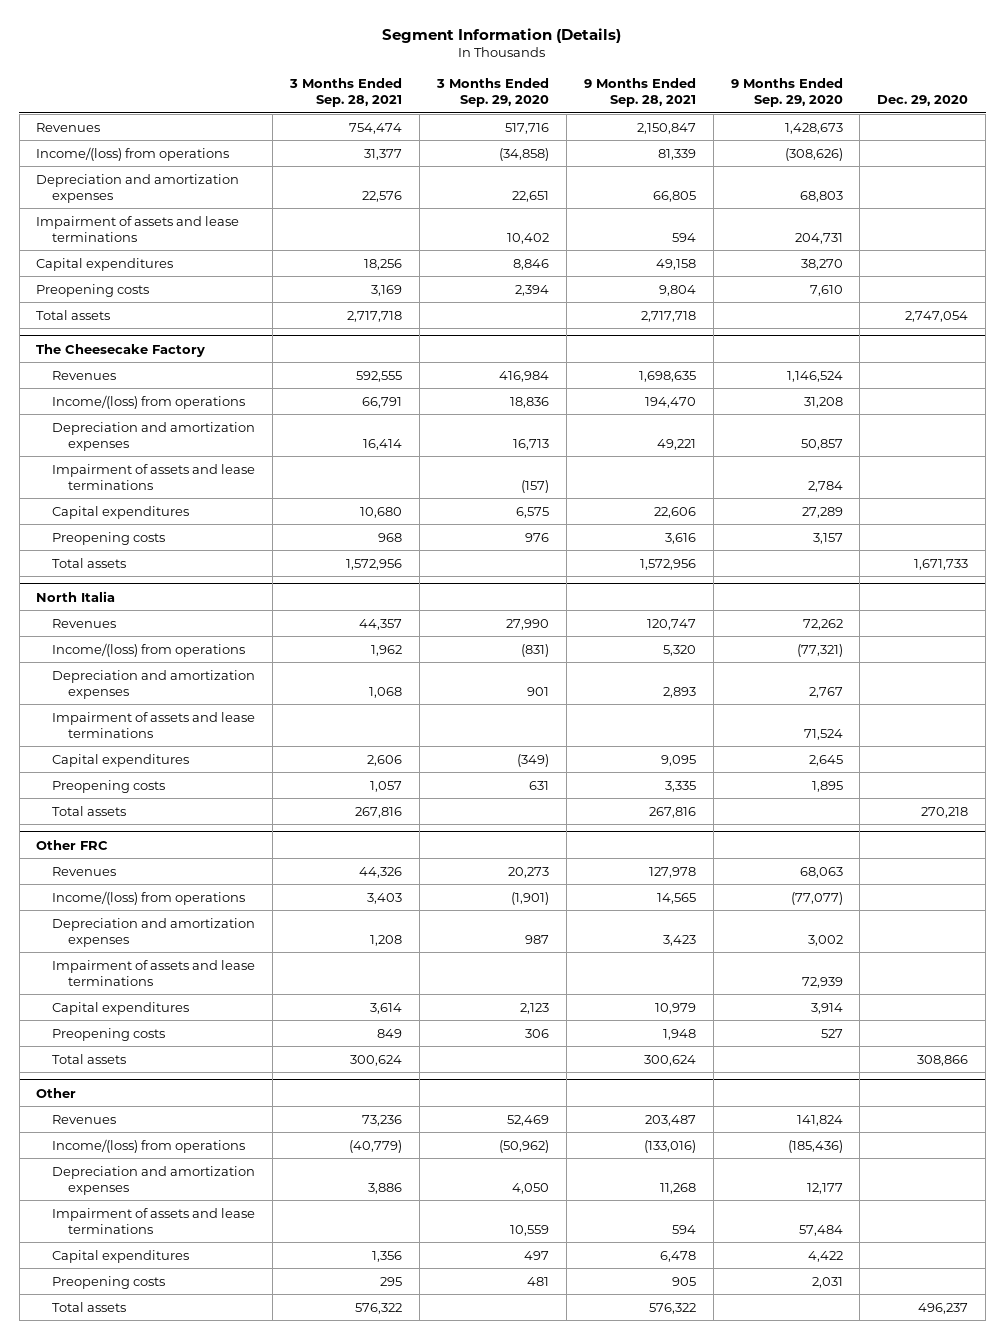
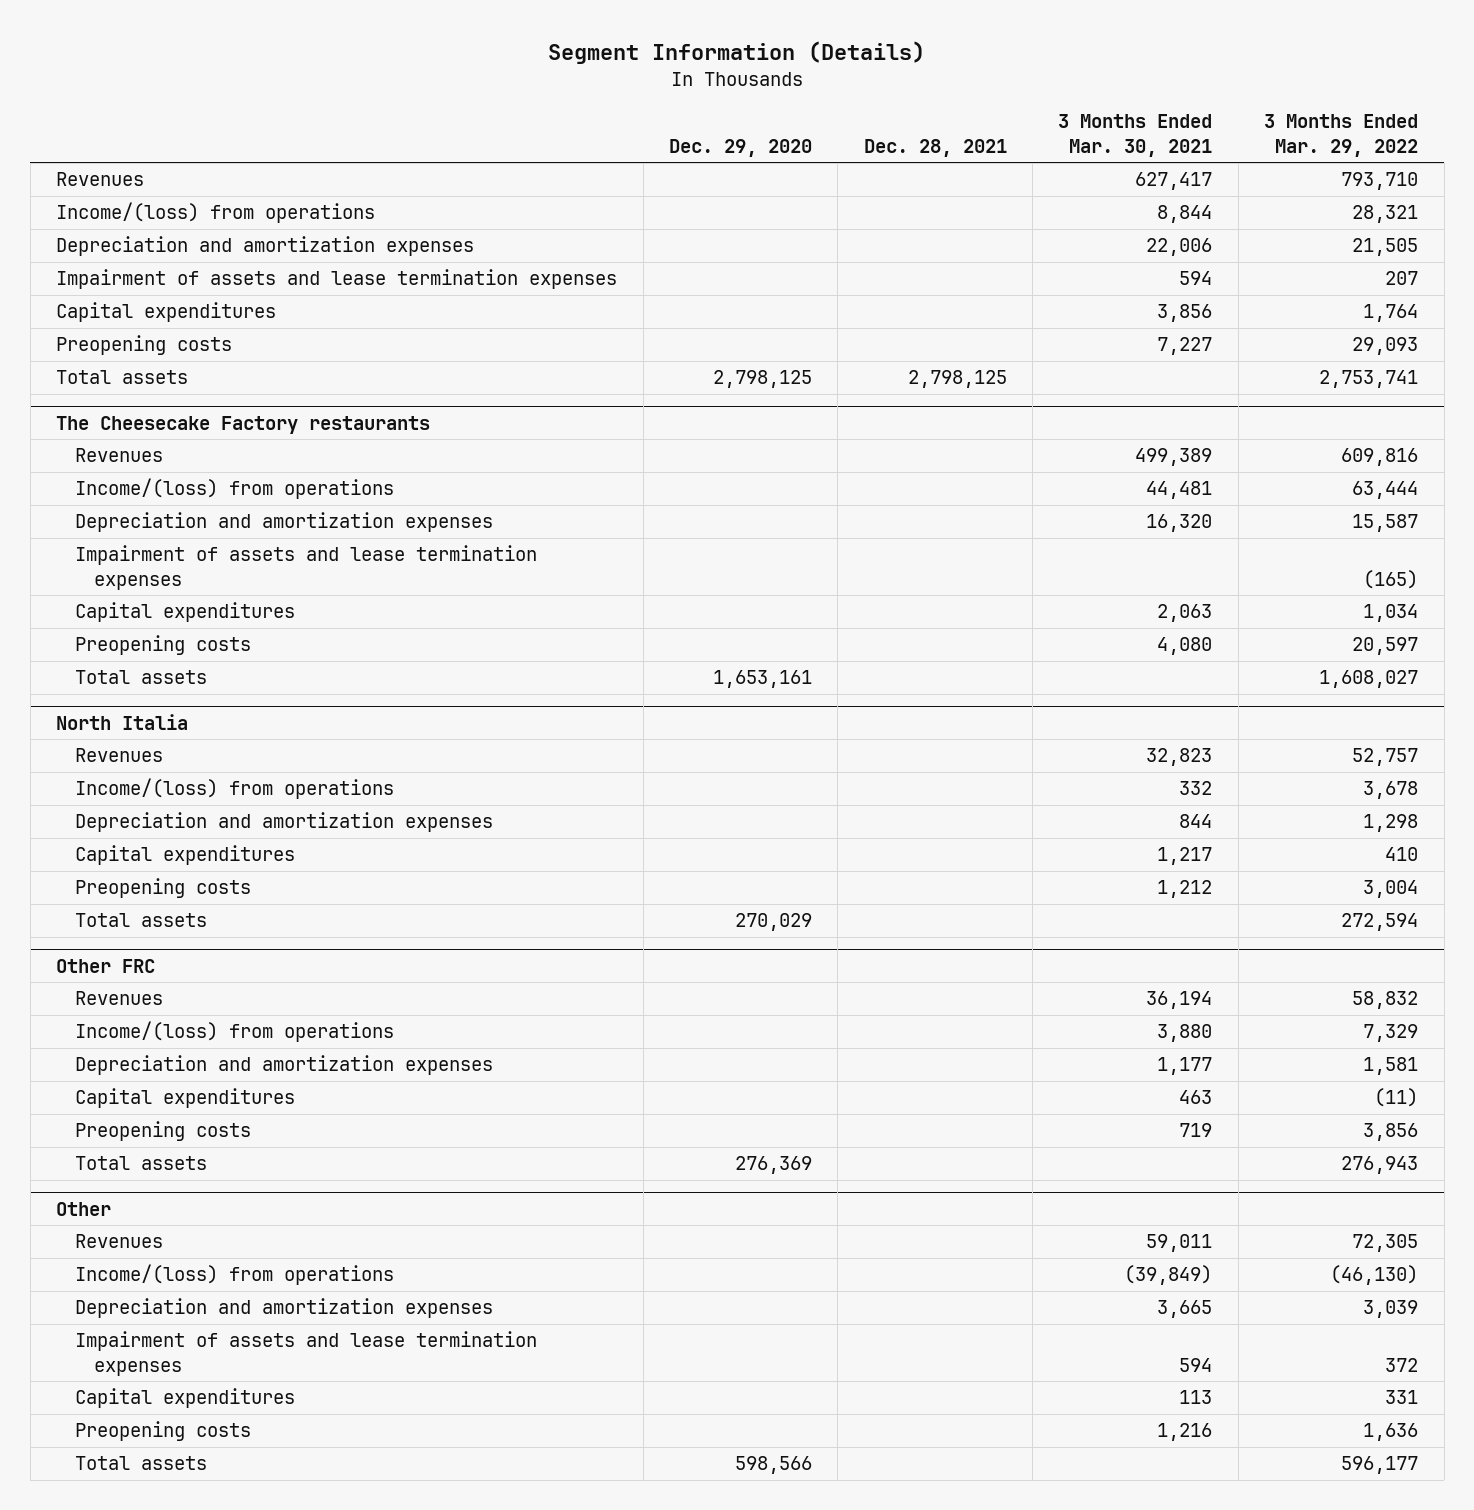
[289,78,403,108] 3 Months Ended Sep. 28, 2021 -> none
[435,78,549,108] 3 Months Ended Sep. 29, 2020 -> none
[583,78,696,108] 9 Months Ended Sep. 28, 2021 -> none
[730,78,843,108] 9 Months Ended Sep. 29, 2020 -> none
none -> [863,138,1007,157] Dec. 28, 2021
none -> [1058,114,1213,157] 3 Months Ended Mar. 30, 2021
none -> [1264,114,1419,157] 3 Months Ended Mar. 29, 2022
[36,215,240,242] Impairment of assets and lease terminations -> [56,269,618,290] Impairment of assets and lease termination expenses
[905,310,969,322] 2,747,054 -> [712,370,812,389] 2,798,125
[36,343,206,357] The Cheesecake Factory -> [56,415,431,434] The Cheesecake Factory restaurants
[52,463,256,490] Impairment of assets and lease terminations -> [75,545,538,590] Impairment of assets and lease termination expenses
[914,558,969,570] 1,671,733 -> [712,670,812,689] 1,653,161
[52,711,256,738] Impairment of assets and lease terminations -> none
[921,806,969,818] 270,218 -> [734,913,812,932] 270,029
[52,959,256,986] Impairment of assets and lease terminations -> none
[917,1054,969,1066] 308,866 -> [734,1156,812,1175] 276,369
[52,1207,256,1234] Impairment of assets and lease terminations -> [75,1331,538,1376] Impairment of assets and lease termination expenses
[918,1302,969,1314] 496,237 -> [734,1456,812,1475] 598,566

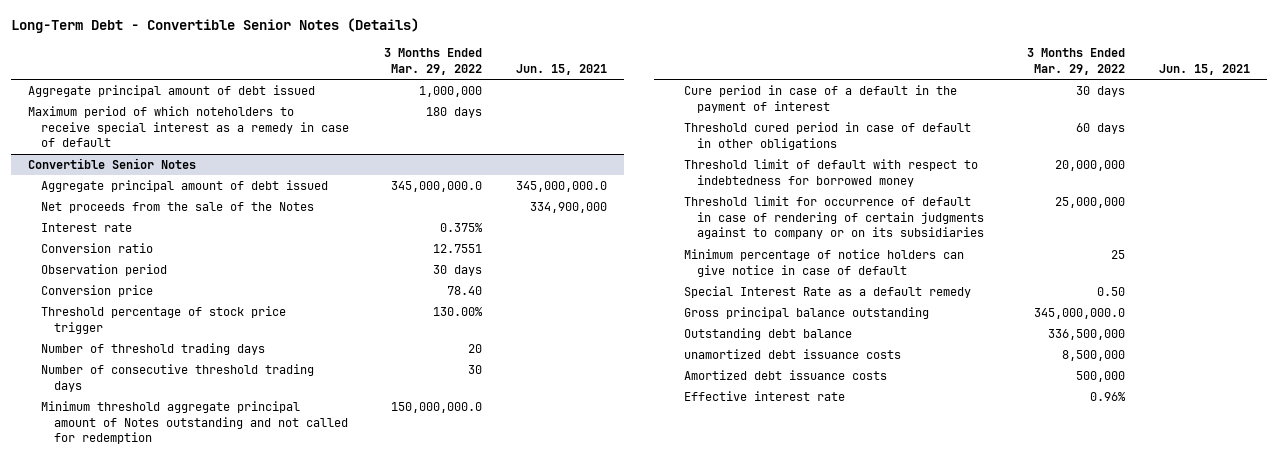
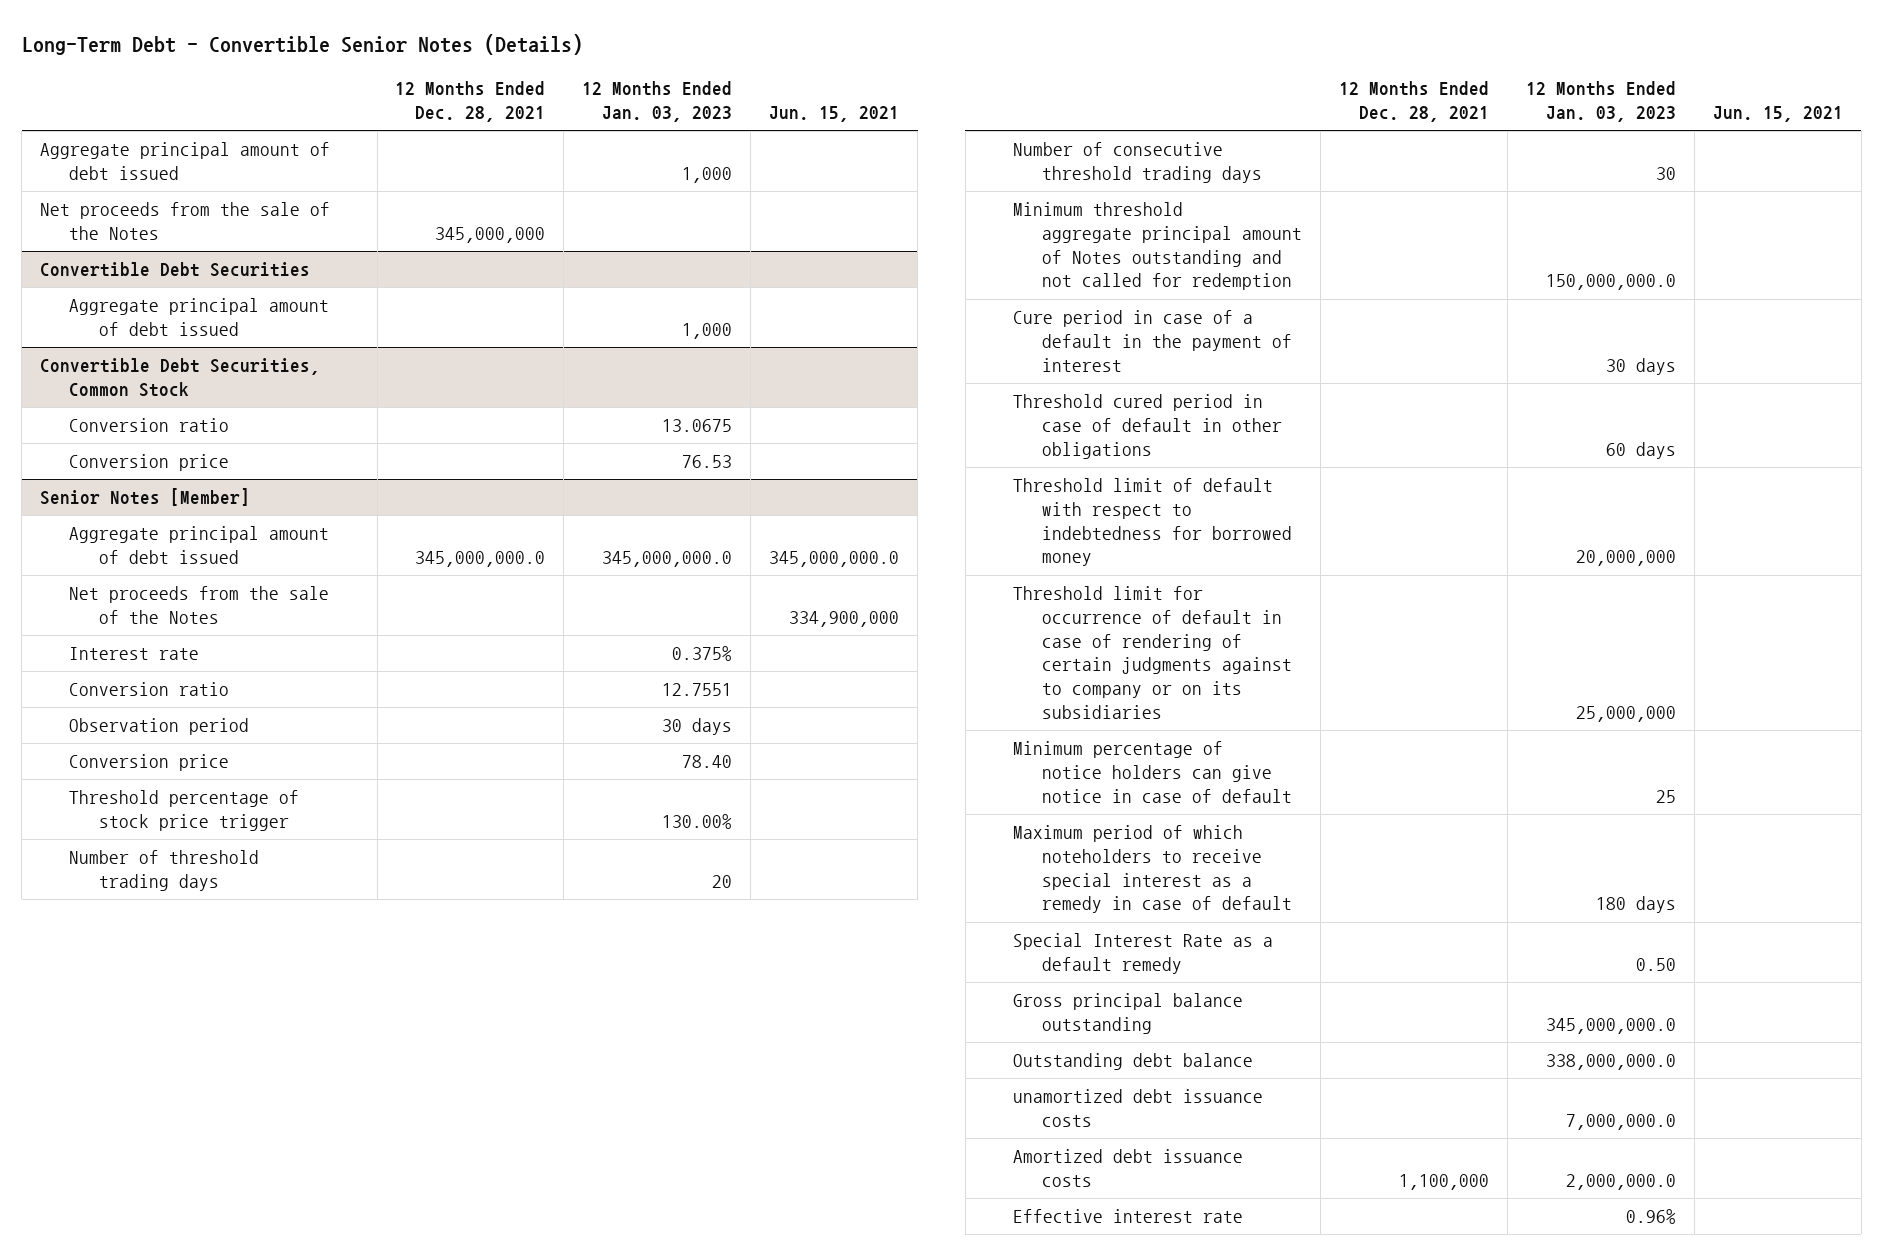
[383,48,482,76] 3 Months Ended Mar. 29, 2022 -> none
none -> [395,81,546,123] 12 Months Ended Dec. 28, 2021
none -> [582,81,733,123] 12 Months Ended Jan. 03, 2023
[28,105,350,148] Maximum period of which noteholders to receive special interest as a remedy in case of default -> none
none -> [40,202,331,240] Net proceeds from the sale of the Notes
none -> [40,262,311,278] Convertible Debt Securities
none -> [69,298,330,336] Aggregate principal amount of debt issued
none -> [40,358,321,397] Convertible Debt Securities, Common Stock
none -> [69,418,230,433] Conversion ratio
none -> [69,454,230,472] Conversion price
[28,157,197,169] Convertible Senior Notes -> [40,488,251,507] Senior Notes [Member]
none -> [1012,825,1292,914] Maximum period of which noteholders to receive special interest as a remedy in case of default

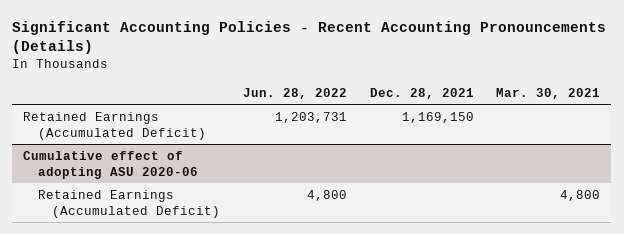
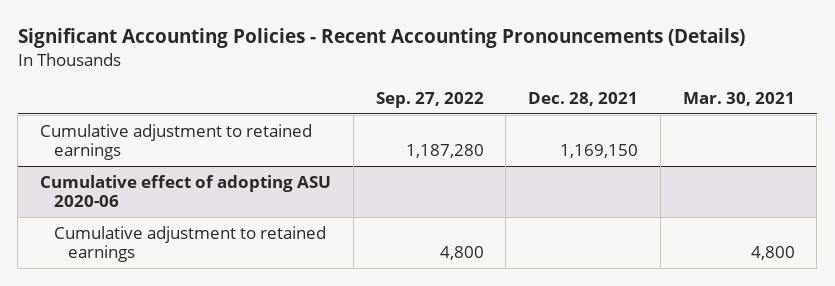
[242,87,347,99] Jun. 28, 2022 -> none
none -> [375,91,484,108] Sep. 27, 2022
[23,111,206,140] Retained Earnings (Accumulated Deficit) -> [40,123,313,161] Cumulative adjustment to retained earnings
[37,189,221,218] Retained Earnings (Accumulated Deficit) -> [53,225,326,263] Cumulative adjustment to retained earnings

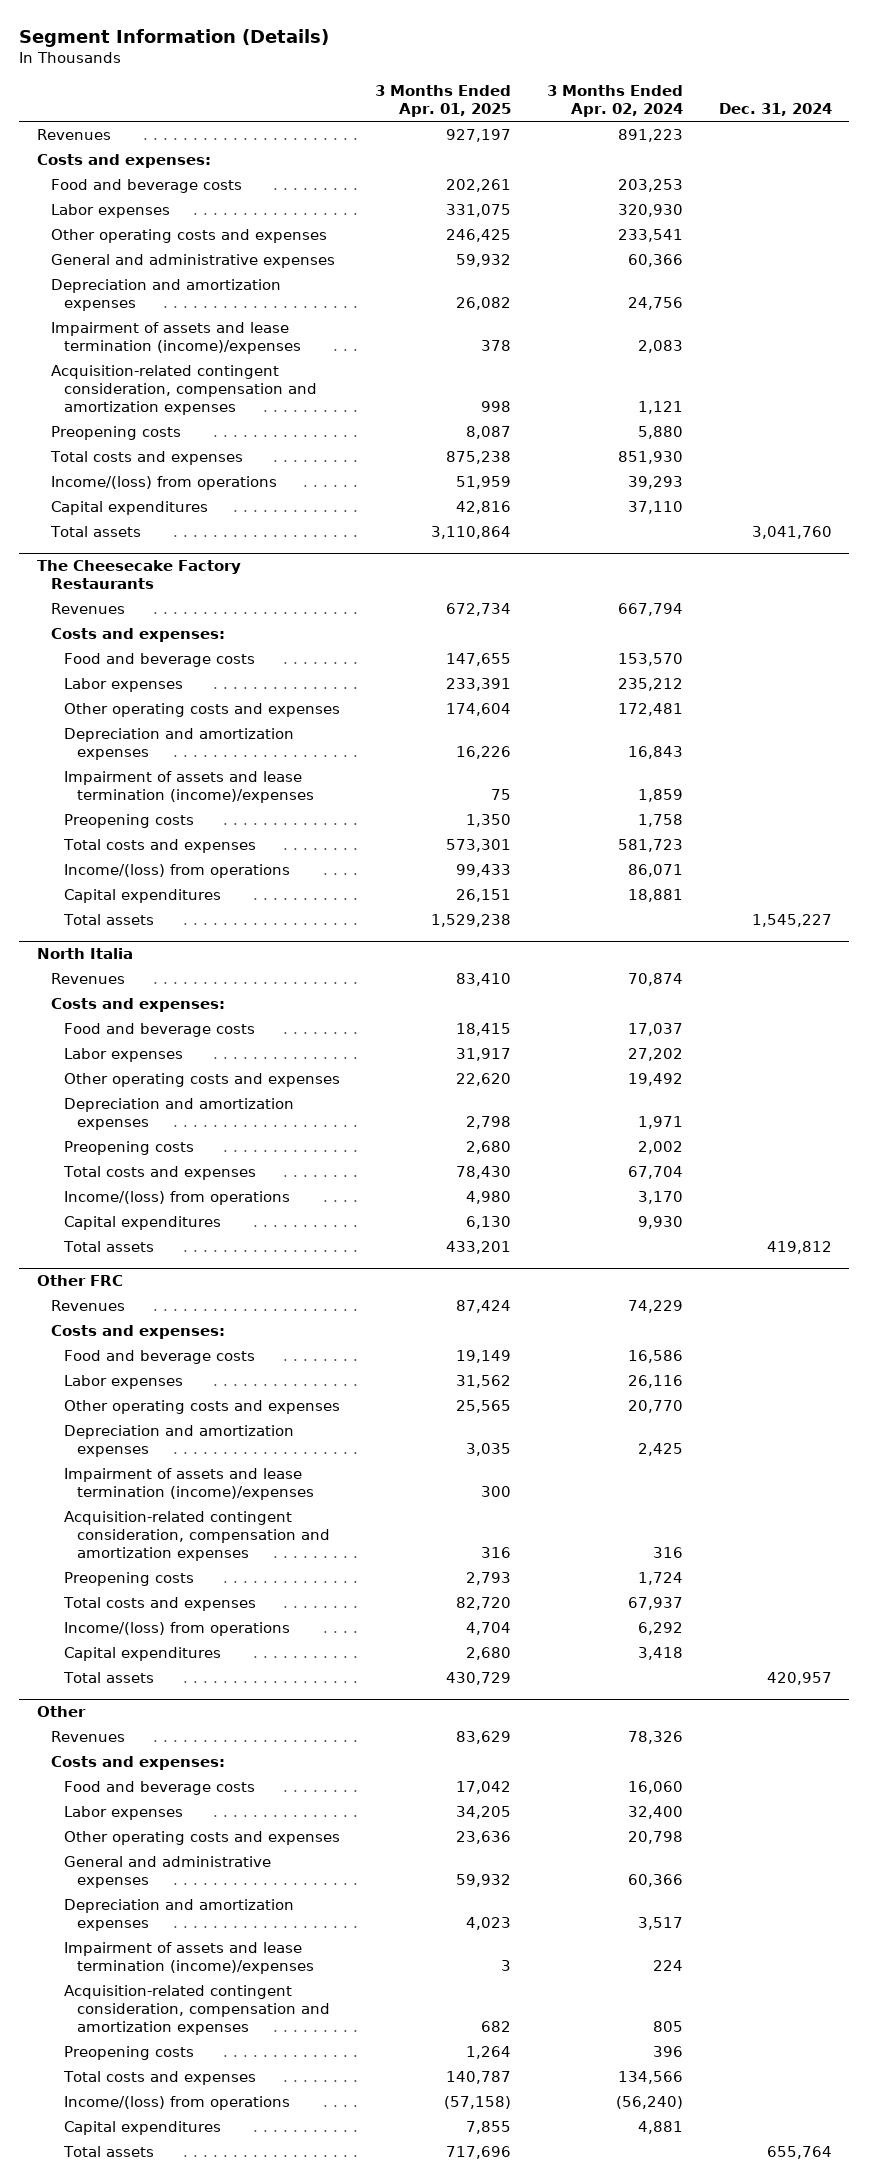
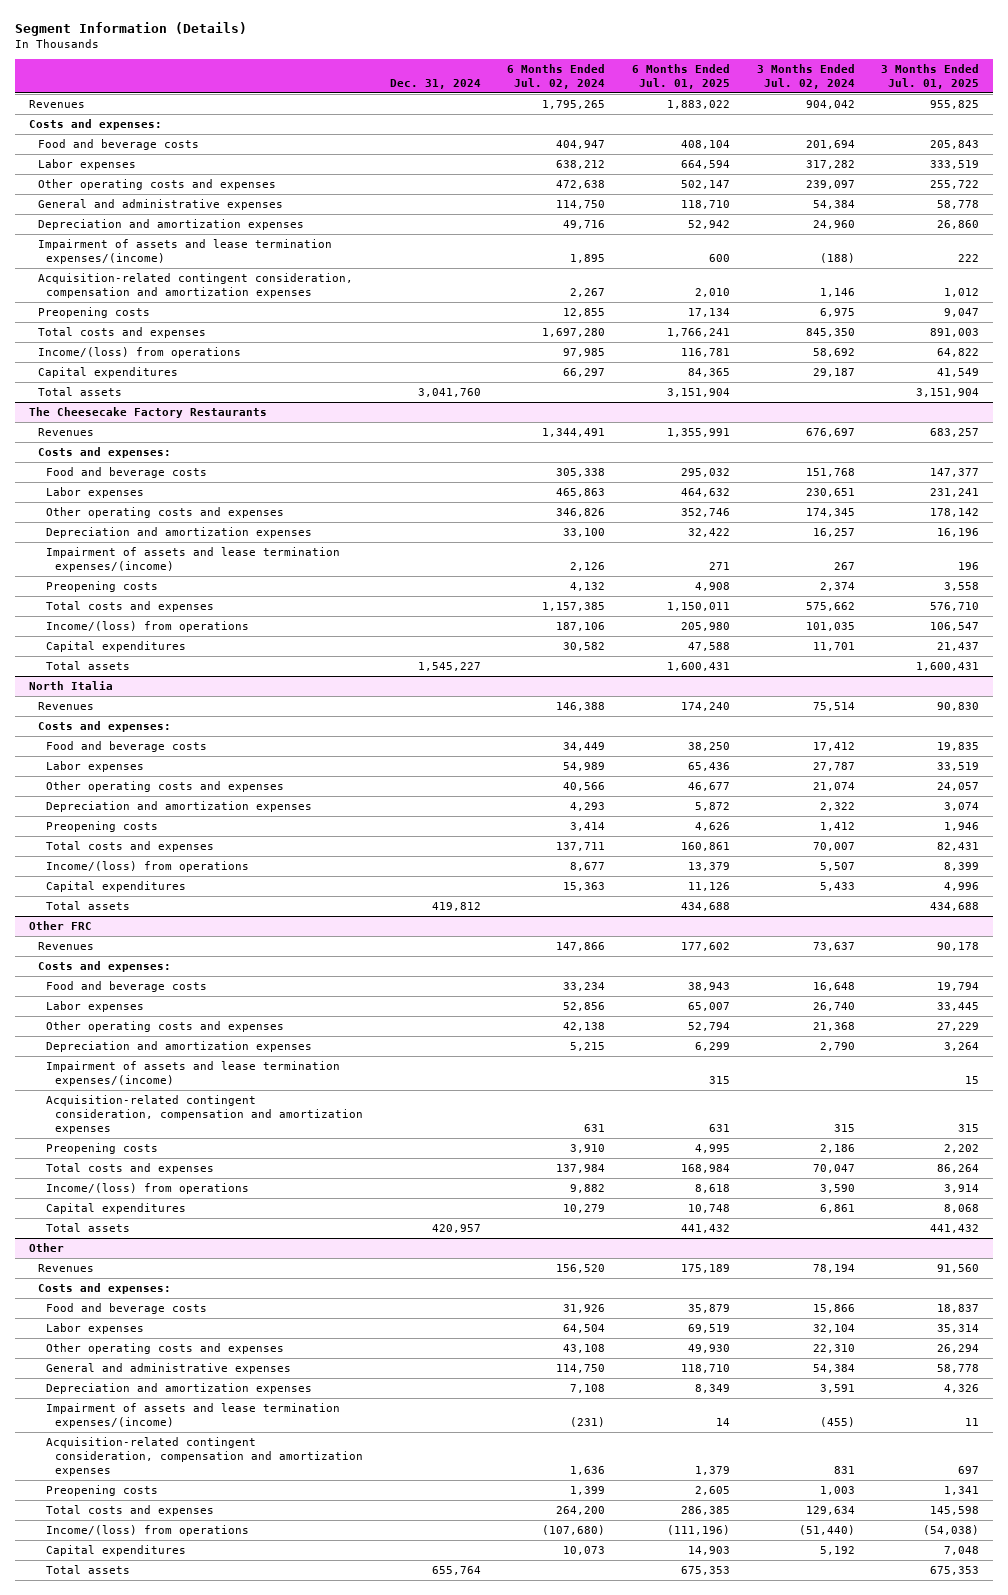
[375,85,512,118] 3 Months Ended Apr. 01, 2025 -> none
[547,85,684,118] 3 Months Ended Apr. 02, 2024 -> none
none -> [507,64,606,90] 6 Months Ended Jul. 02, 2024
none -> [632,64,731,90] 6 Months Ended Jul. 01, 2025
none -> [756,64,855,90] 3 Months Ended Jul. 02, 2024
none -> [881,64,980,90] 3 Months Ended Jul. 01, 2025
[50,322,301,355] Impairment of assets and lease termination (income)/expenses -> [37,238,332,264] Impairment of assets and lease termination expenses/(income)
[63,771,315,804] Impairment of assets and lease termination (income)/expenses -> [46,546,341,572] Impairment of assets and lease termination expenses/(income)
[63,1468,315,1501] Impairment of assets and lease termination (income)/expenses -> [46,1060,341,1086] Impairment of assets and lease termination expenses/(income)
[63,1942,315,1975] Impairment of assets and lease termination (income)/expenses -> [46,1402,341,1428] Impairment of assets and lease termination expenses/(income)

